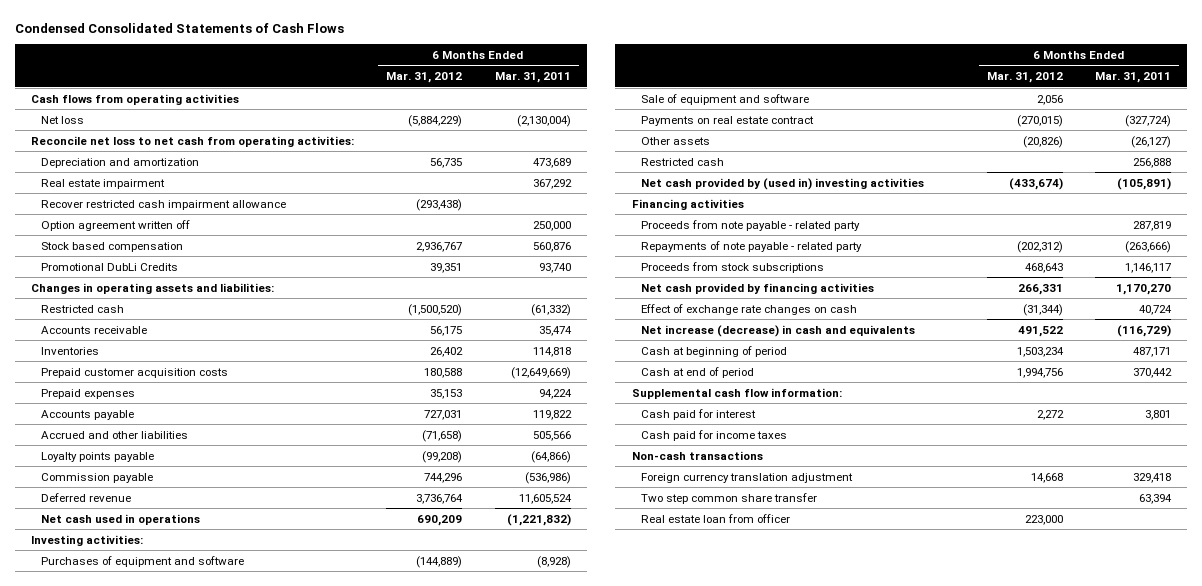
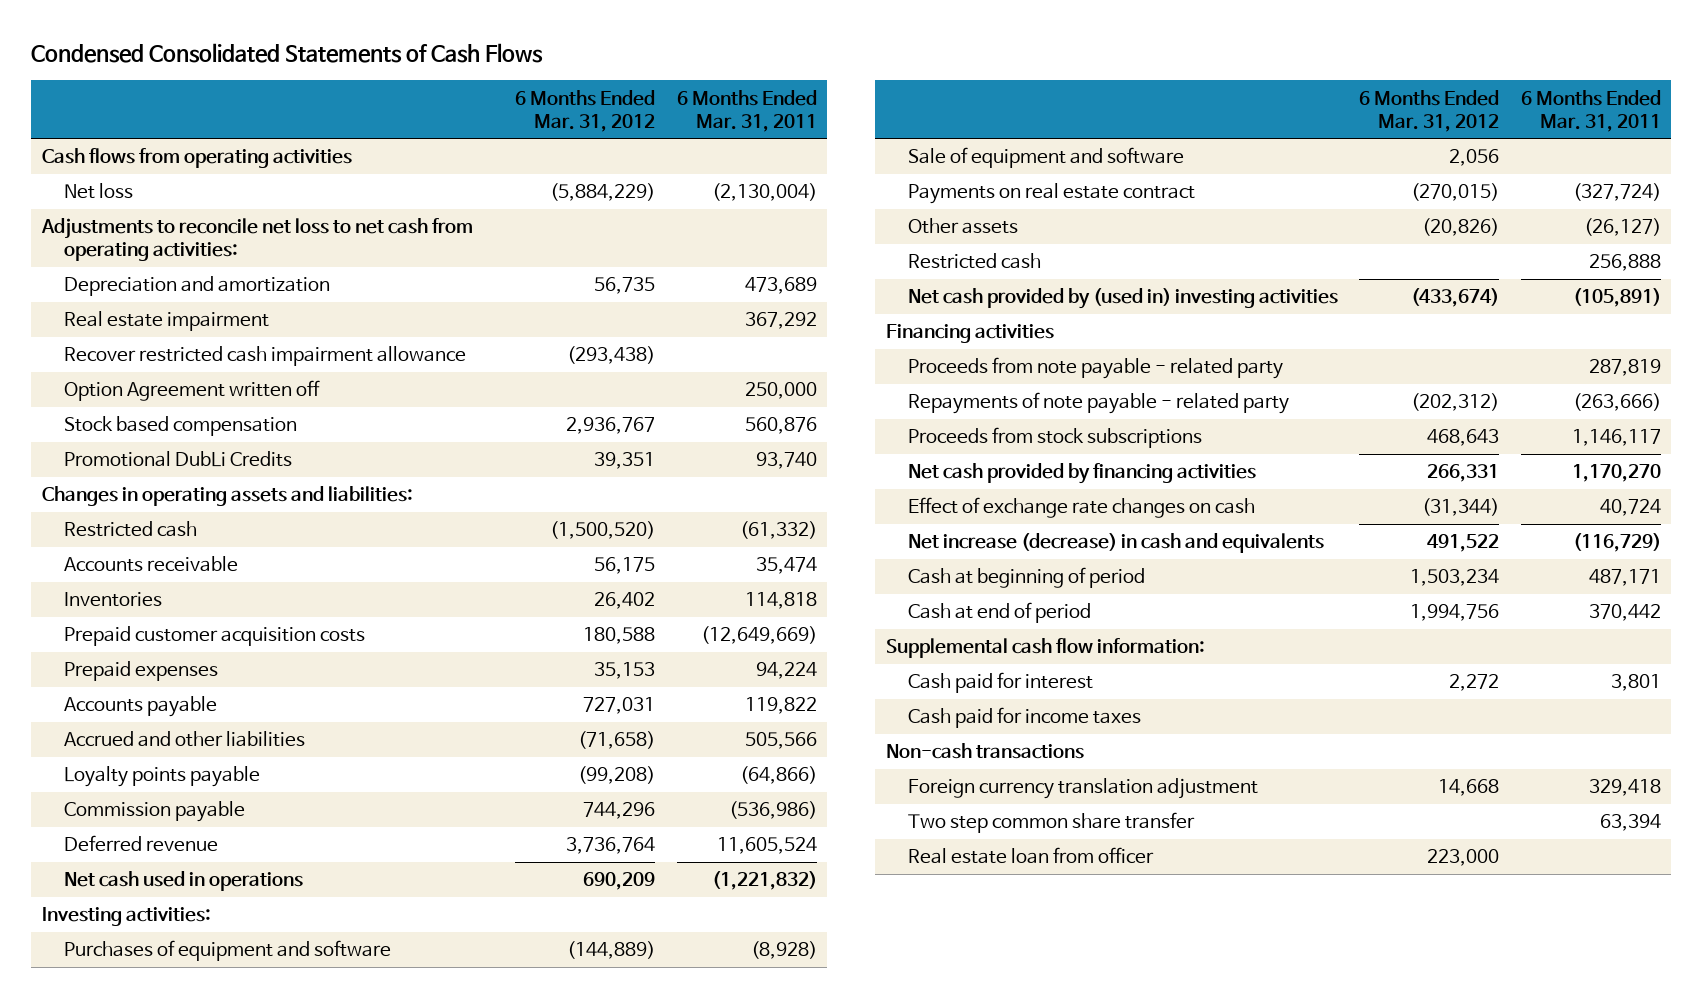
[30,135,354,147] Reconcile net loss to net cash from operating activities: -> [41,218,474,262] Adjustments to reconcile net loss to net cash from operating activities:
[40,219,190,231] Option agreement written off -> [64,380,321,402] Option Agreement written off

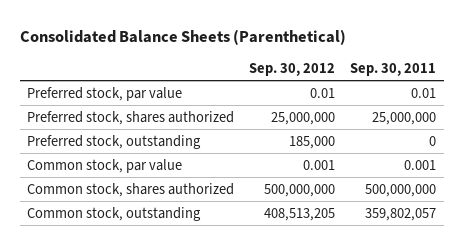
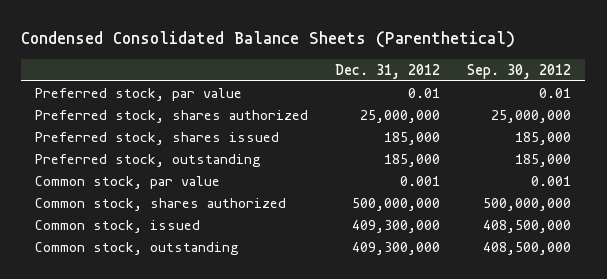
[19,29,346,46] Consolidated Balance Sheets (Parenthetical) -> [21,31,516,49] Condensed Consolidated Balance Sheets (Parenthetical)
[350,63,437,77] Sep. 30, 2011 -> none
none -> [335,63,441,79] Dec. 31, 2012
none -> [35,132,280,146] Preferred stock, shares issued
none -> [35,220,201,234] Common stock, issued
[264,207,336,221] 408,513,205 -> [483,242,572,256] 408,500,000

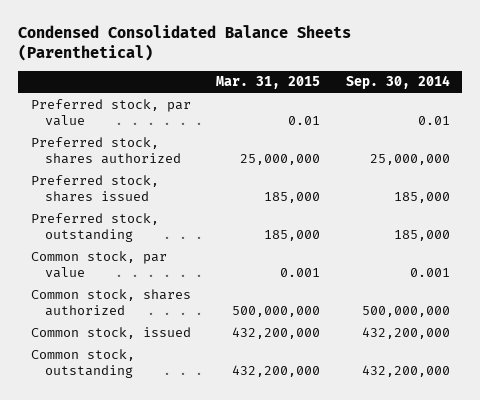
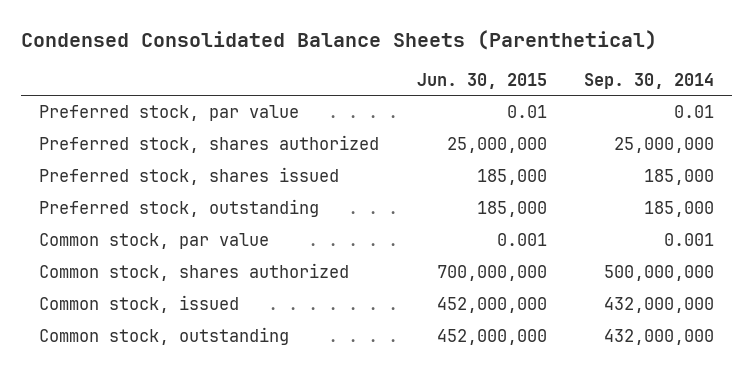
[216,76,321,90] Mar. 31, 2015 -> none
none -> [416,72,547,89] Jun. 30, 2015
[361,327,450,340] 432,200,000 -> [603,297,714,314] 432,000,000
[361,365,450,378] 432,200,000 -> [603,329,714,346] 432,000,000

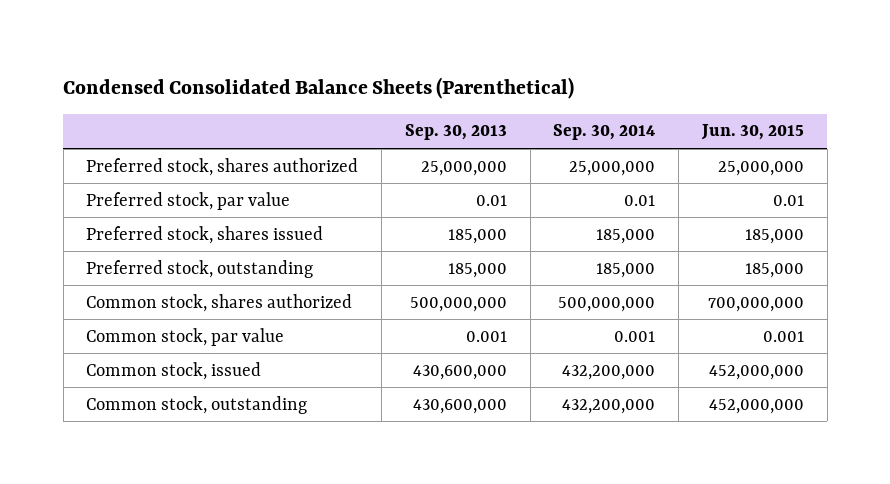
none -> [404,124,507,141] Sep. 30, 2013
[39,105,300,122] Preferred stock, par value -> [86,191,291,210] Preferred stock, par value
[39,233,270,250] Common stock, par value -> [86,327,285,346] Common stock, par value
[603,297,714,314] 432,000,000 -> [562,364,656,380] 432,200,000
[603,329,714,346] 432,000,000 -> [562,398,656,414] 432,200,000

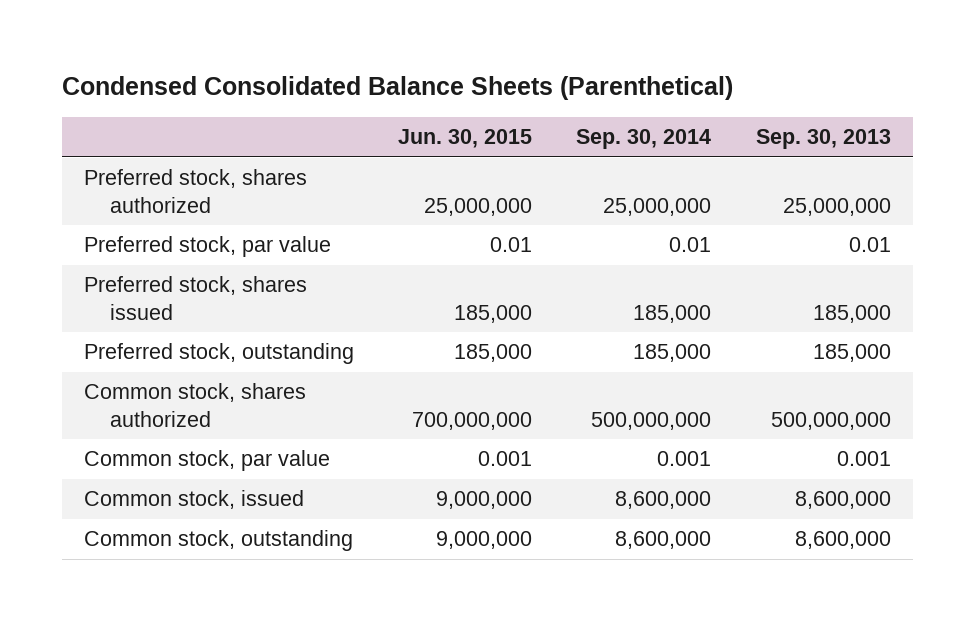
[412,364,507,380] 430,600,000 -> [794,491,891,510] 8,600,000
[562,364,656,380] 432,200,000 -> [615,491,712,510] 8,600,000
[709,364,805,380] 452,000,000 -> [436,491,533,510] 9,000,000
[412,398,507,414] 430,600,000 -> [794,531,891,550] 8,600,000
[562,398,656,414] 432,200,000 -> [615,531,712,550] 8,600,000
[709,398,805,414] 452,000,000 -> [436,531,533,550] 9,000,000

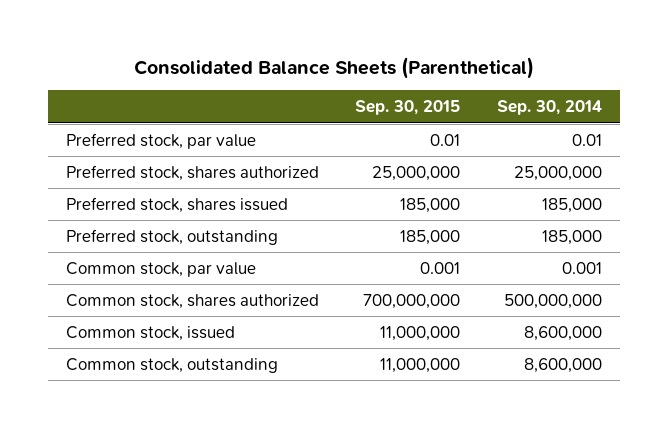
[61,76,733,101] Condensed Consolidated Balance Sheets (Parenthetical) -> [133,56,534,79] Consolidated Balance Sheets (Parenthetical)
[398,129,533,149] Jun. 30, 2015 -> none
[755,129,891,150] Sep. 30, 2013 -> none
none -> [355,100,461,116] Sep. 30, 2015
[83,169,307,213] Preferred stock, shares authorized -> [65,164,319,181] Preferred stock, shares authorized
[83,383,306,427] Common stock, shares authorized -> [65,293,319,309] Common stock, shares authorized

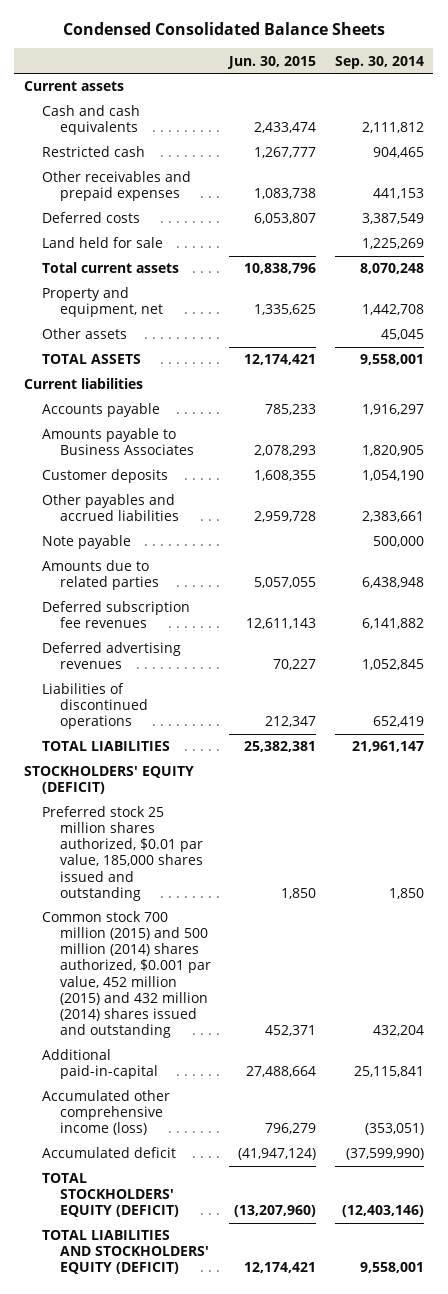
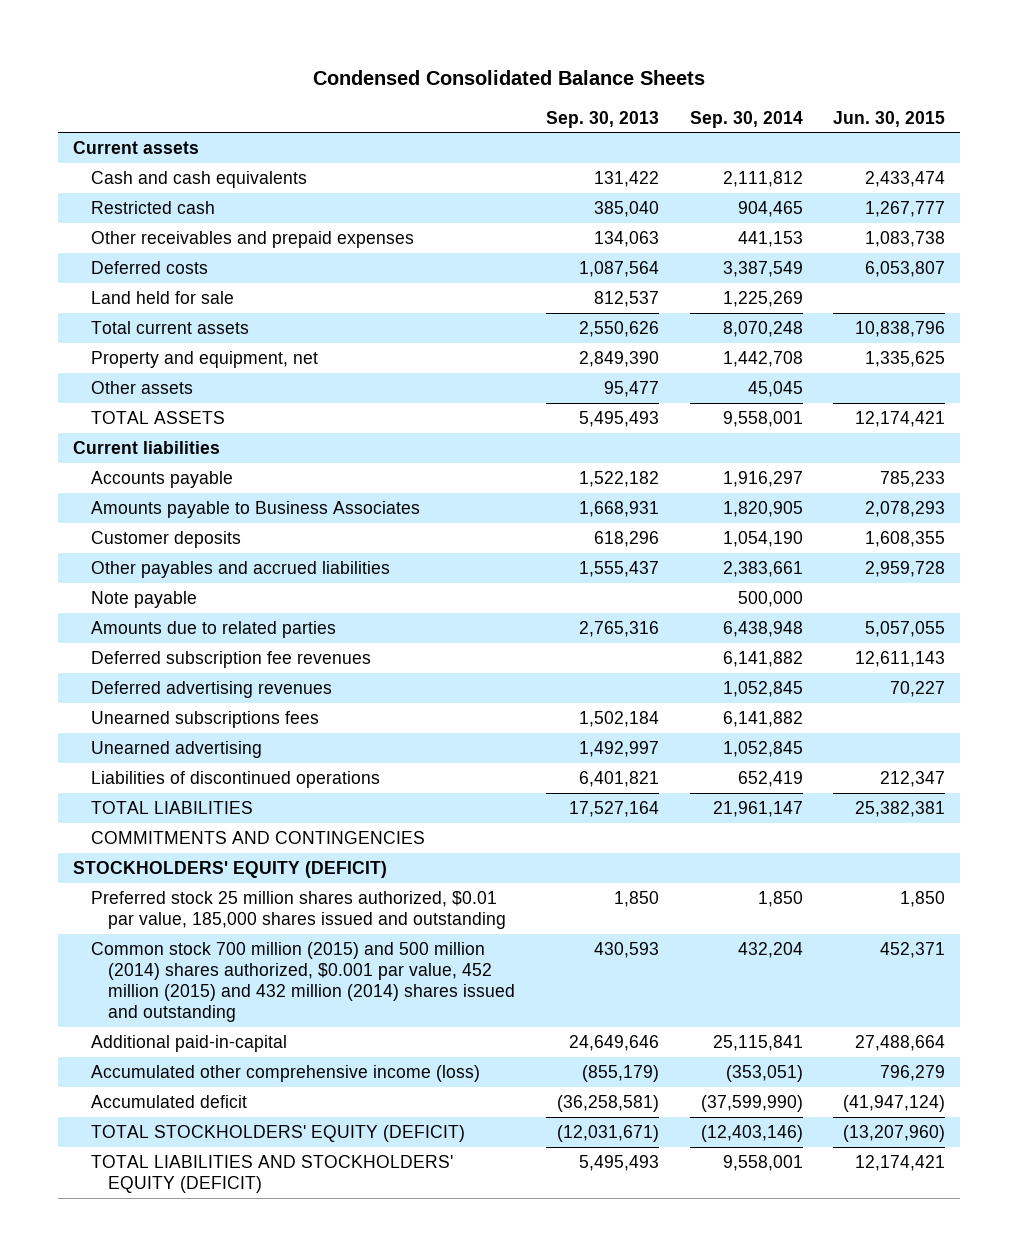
none -> [545,110,659,128] Sep. 30, 2013
none -> [90,711,319,729] Unearned subscriptions fees
none -> [90,741,262,759] Unearned advertising
none -> [90,831,425,845] COMMITMENTS AND CONTINGENCIES

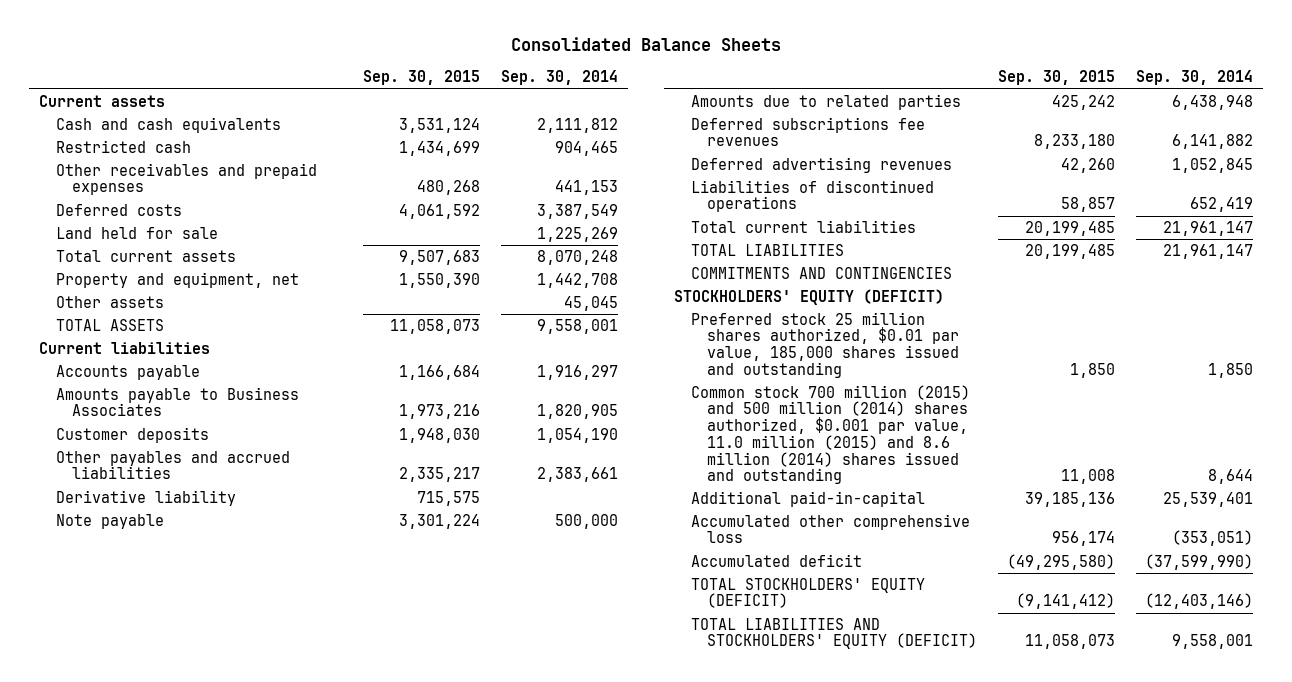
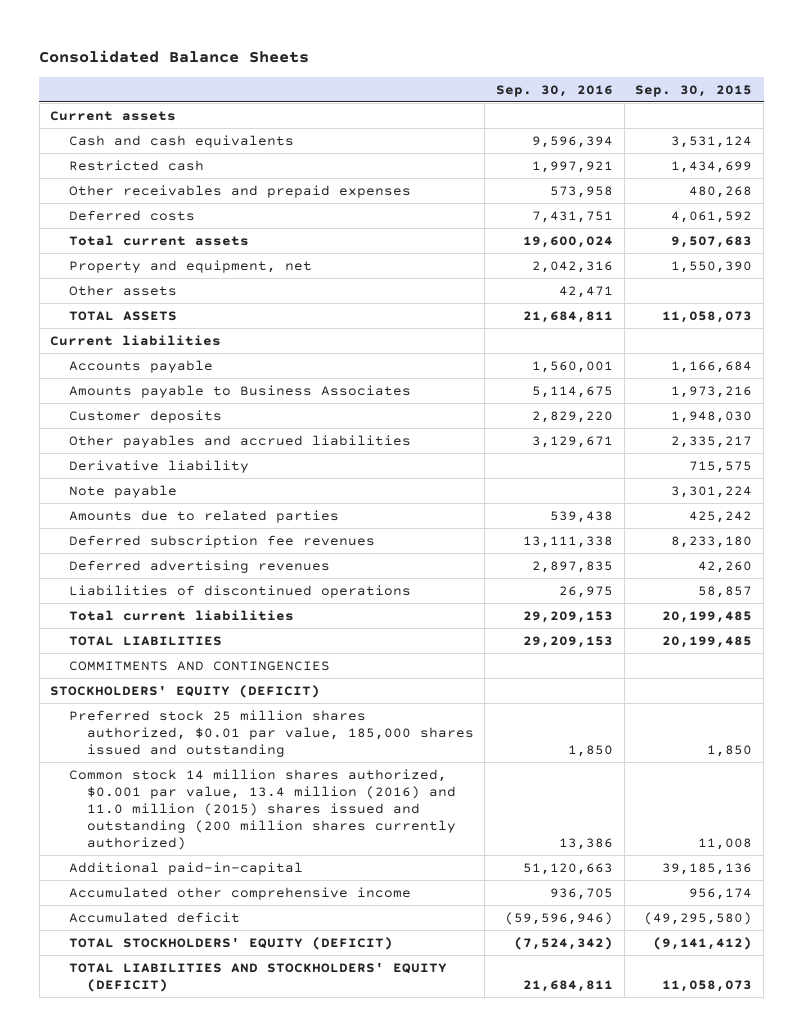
[500,70,618,86] Sep. 30, 2014 -> none
none -> [496,84,614,97] Sep. 30, 2016
[55,226,218,239] Land held for sale -> none
[690,116,925,147] Deferred subscriptions fee revenues -> [68,534,375,548] Deferred subscription fee revenues
[690,384,970,485] Common stock 700 million (2015) and 500 million (2014) shares authorized, $0.001 par value, 11.0 million (2015) and 8.6 million (2014) shares issued and outstanding -> [68,768,456,851] Common stock 14 million shares authorized, $0.001 par value, 13.4 million (2016) and 11.0 million (2015) shares issued and outstanding (200 million shares currently authorized)
[690,513,970,544] Accumulated other comprehensive loss -> [68,886,411,900] Accumulated other comprehensive income

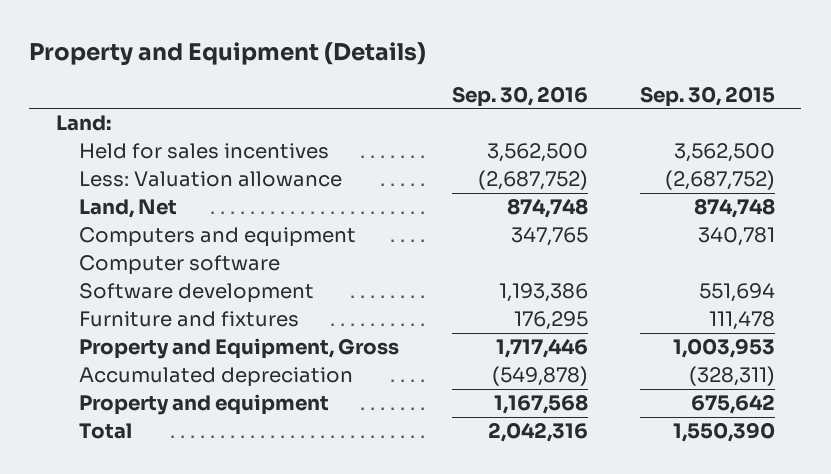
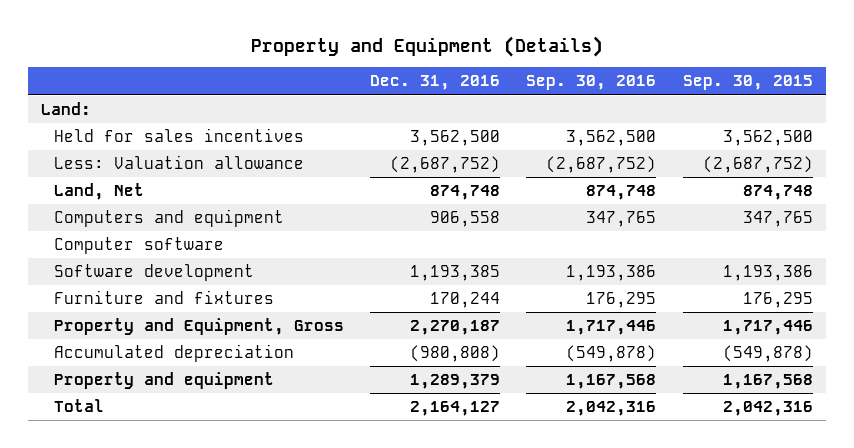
none -> [369,75,500,91] Dec. 31, 2016
[698,227,776,247] 340,781 -> [742,211,813,228] 347,765
[699,283,776,303] 551,694 -> [722,265,813,282] 1,193,386
[709,311,776,331] 111,478 -> [742,292,813,309] 176,295
[673,338,776,359] 1,003,953 -> [722,320,813,336] 1,717,446
[689,366,776,387] (328,311) -> [722,345,813,363] (549,878)
[691,394,776,415] 675,642 -> [722,374,813,390] 1,167,568
[673,422,776,443] 1,550,390 -> [722,401,813,417] 2,042,316

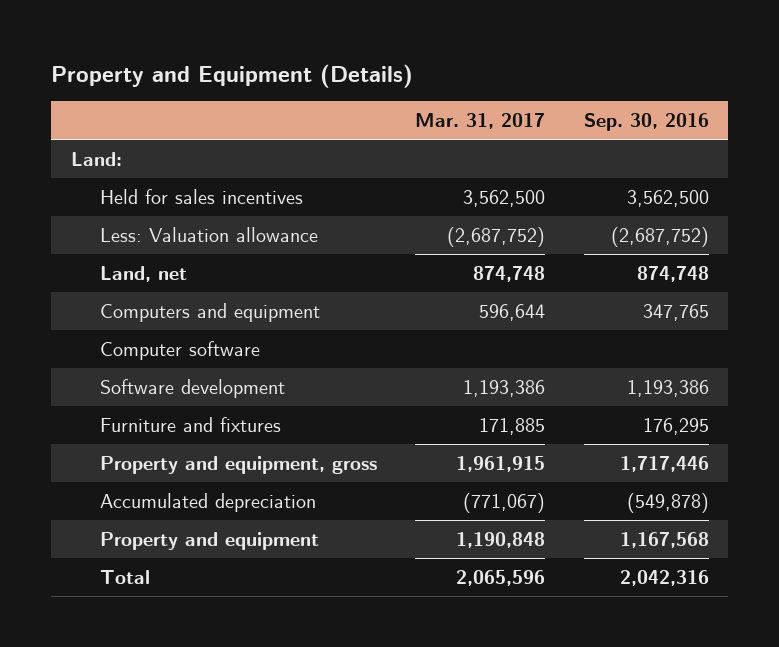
[369,75,500,91] Dec. 31, 2016 -> none
[682,75,813,91] Sep. 30, 2015 -> none
none -> [415,113,546,130] Mar. 31, 2017
[53,183,144,201] Land, Net -> [99,265,187,282] Land, net
[53,318,344,336] Property and Equipment, Gross -> [99,455,377,474] Property and equipment, gross

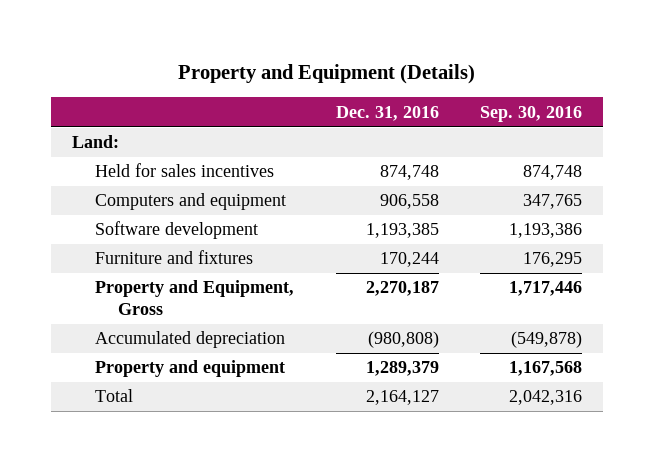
[415,113,546,130] Mar. 31, 2017 -> none
none -> [335,105,439,121] Dec. 31, 2016
[99,226,318,242] Less: Valuation allowance -> none
[99,265,187,282] Land, net -> none
[626,189,709,207] 3,562,500 -> [523,165,583,181] 874,748
[99,340,260,360] Computer software -> none
[99,455,377,474] Property and equipment, gross -> [95,280,295,316] Property and Equipment, Gross

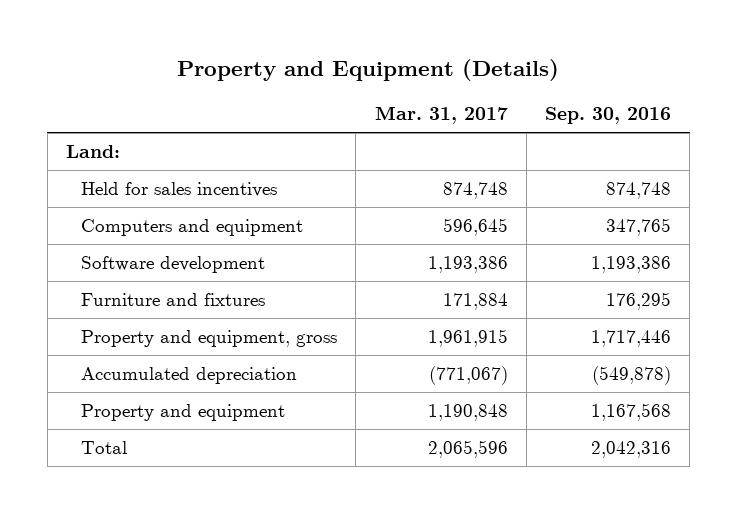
[335,105,439,121] Dec. 31, 2016 -> none
none -> [374,106,508,125] Mar. 31, 2017
[95,280,295,316] Property and Equipment, Gross -> [81,330,338,348] Property and equipment, gross

